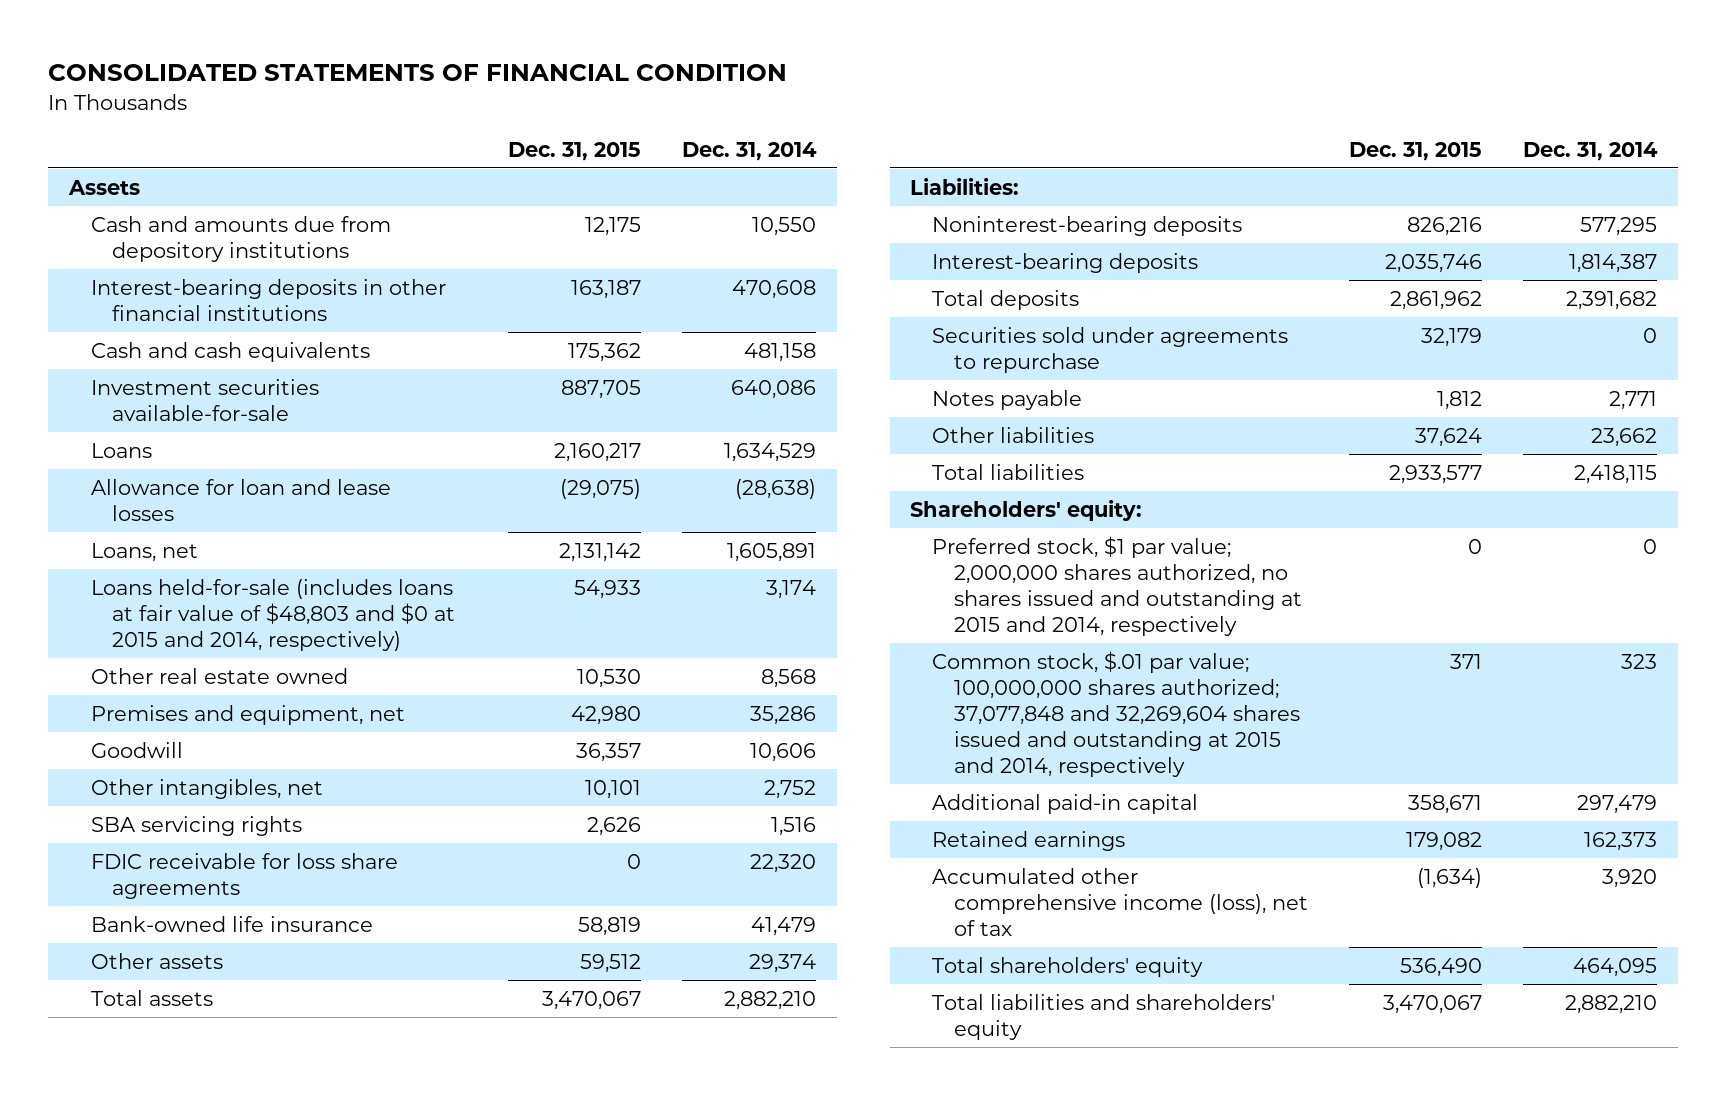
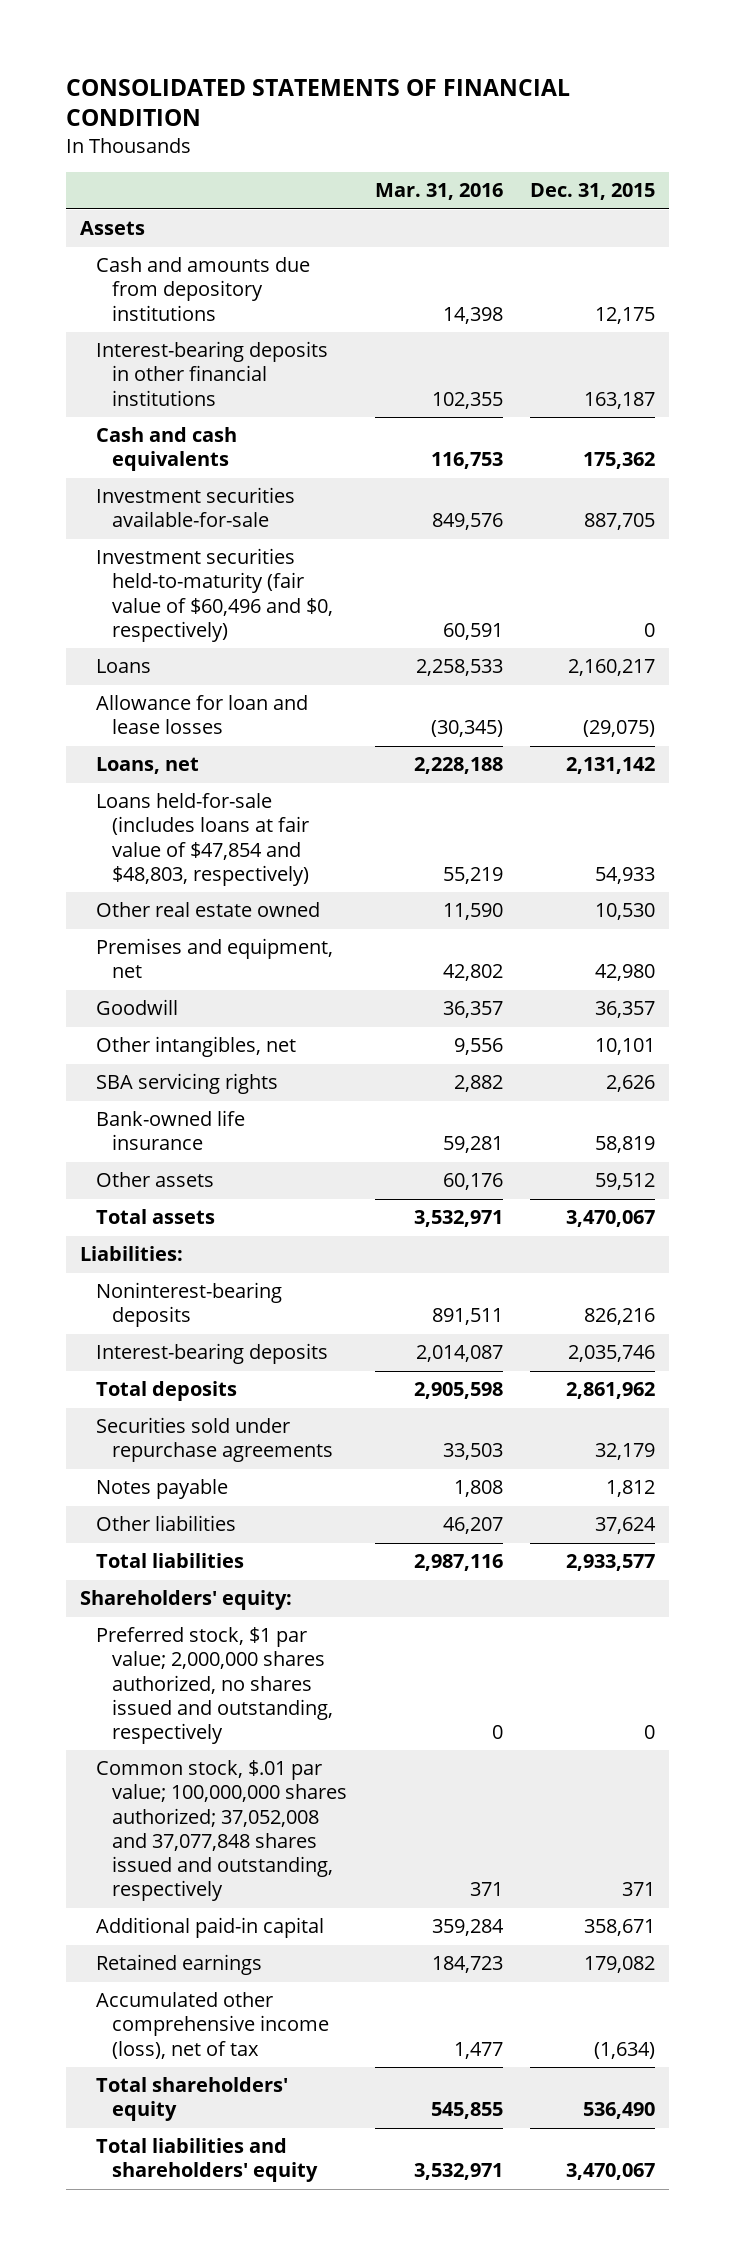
[681,141,817,161] Dec. 31, 2014 -> none
none -> [374,183,503,201] Mar. 31, 2016
none -> [96,548,334,642] Investment securities held-to-maturity (fair value of $60,496 and $0, respectively)
[90,578,456,652] Loans held-for-sale (includes loans at fair value of $48,803 and $0 at 2015 and 2014, respectively) -> [96,793,310,886] Loans held-for-sale (includes loans at fair value of $47,854 and $48,803, respectively)
[90,852,398,899] FDIC receivable for loss share agreements -> none
[931,326,1288,373] Securities sold under agreements to repurchase -> [96,1417,334,1463] Securities sold under repurchase agreements
[931,535,1302,637] Preferred stock, $1 par value; 2,000,000 shares authorized, no shares issued and outstanding at 2015 and 2014, respectively -> [96,1627,334,1745] Preferred stock, $1 par value; 2,000,000 shares authorized, no shares issued and outstanding, respectively
[931,650,1300,778] Common stock, $.01 par value; 100,000,000 shares authorized; 37,077,848 and 32,269,604 shares issued and outstanding at 2015 and 2014, respectively -> [96,1760,348,1902] Common stock, $.01 par value; 100,000,000 shares authorized; 37,052,008 and 37,077,848 shares issued and outstanding, respectively

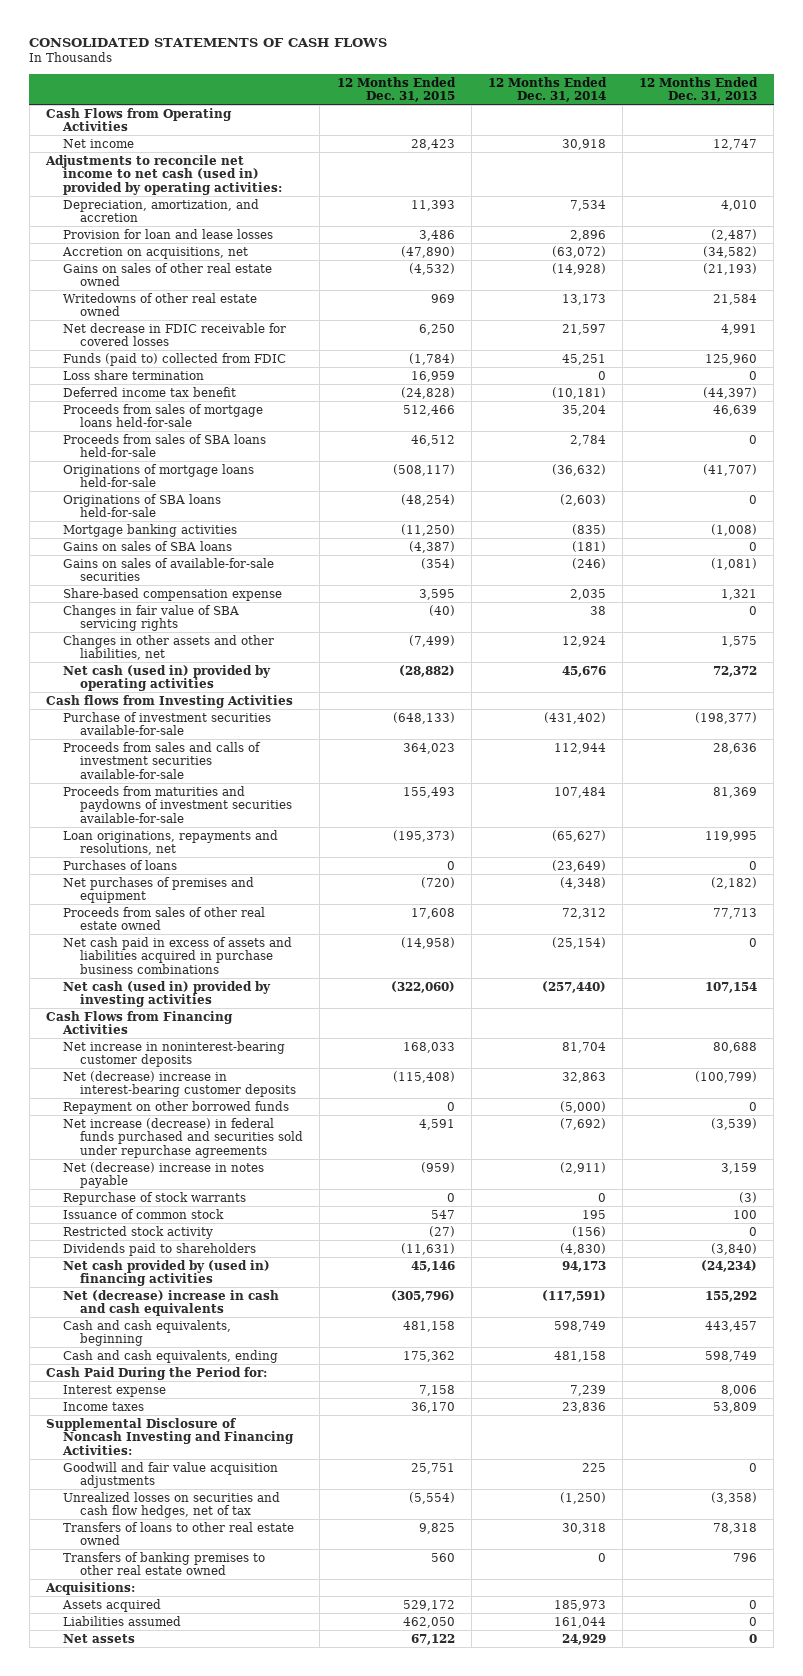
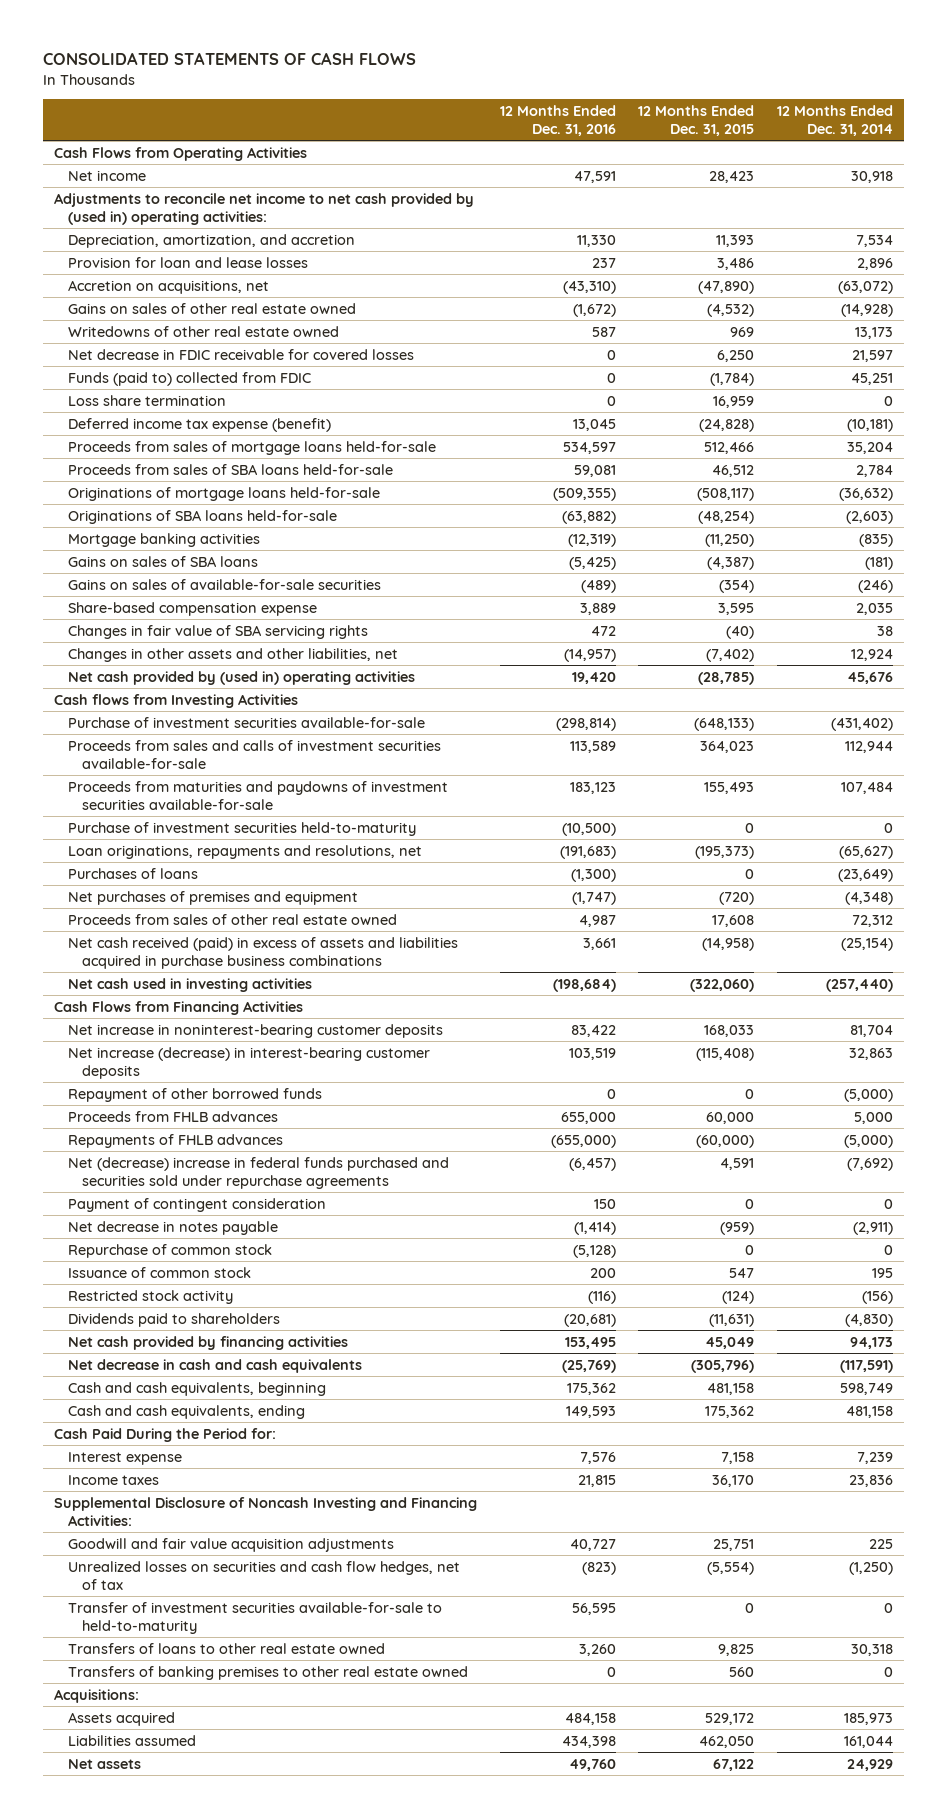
[639,76,759,103] 12 Months Ended Dec. 31, 2013 -> none
none -> [499,105,616,136] 12 Months Ended Dec. 31, 2016
[44,154,283,195] Adjustments to reconcile net income to net cash (used in) provided by operating activities: -> [53,192,474,225] Adjustments to reconcile net income to net cash provided by (used in) operating activities:
[63,386,237,397] Deferred income tax benefit -> [67,417,331,432] Deferred income tax expense (benefit)
[408,634,455,647] (7,499) -> [706,648,755,662] (7,402)
[63,664,272,692] Net cash (used in) provided by operating activities -> [67,670,415,685] Net cash provided by (used in) operating activities
[398,664,455,677] (28,882) -> [698,671,755,685] (28,785)
none -> [67,821,416,836] Purchase of investment securities held-to-maturity
[63,936,293,974] Net cash paid in excess of assets and liabilities acquired in purchase business combinations -> [67,936,458,969] Net cash received (paid) in excess of assets and liabilities acquired in purchase business combinations
[63,980,272,1008] Net cash (used in) provided by investing activities -> [67,977,312,992] Net cash used in investing activities
[63,1070,297,1098] Net (decrease) increase in interest-bearing customer deposits -> [67,1046,430,1079] Net increase (decrease) in interest-bearing customer deposits
[63,1100,290,1114] Repayment on other borrowed funds -> [67,1087,322,1102] Repayment of other borrowed funds
none -> [67,1110,278,1122] Proceeds from FHLB advances
none -> [67,1133,283,1148] Repayments of FHLB advances
[63,1117,304,1158] Net increase (decrease) in federal funds purchased and securities sold under repurchase agreements -> [67,1156,449,1189] Net (decrease) increase in federal funds purchased and securities sold under repurchase agreements
none -> [67,1197,326,1212] Payment of contingent consideration
[63,1161,265,1189] Net (decrease) increase in notes payable -> [67,1220,278,1235] Net decrease in notes payable
[63,1191,247,1205] Repurchase of stock warrants -> [67,1243,272,1258] Repurchase of common stock
[428,1225,455,1237] (27) -> [722,1290,755,1304] (124)
[63,1259,271,1287] Net cash provided by (used in) financing activities -> [67,1335,348,1350] Net cash provided by financing activities
[410,1260,455,1272] 45,146 -> [705,1336,755,1349] 45,049
[63,1289,280,1317] Net (decrease) increase in cash and cash equivalents -> [67,1358,362,1373] Net decrease in cash and cash equivalents
none -> [67,1601,442,1634] Transfer of investment securities available-for-sale to held-to-maturity

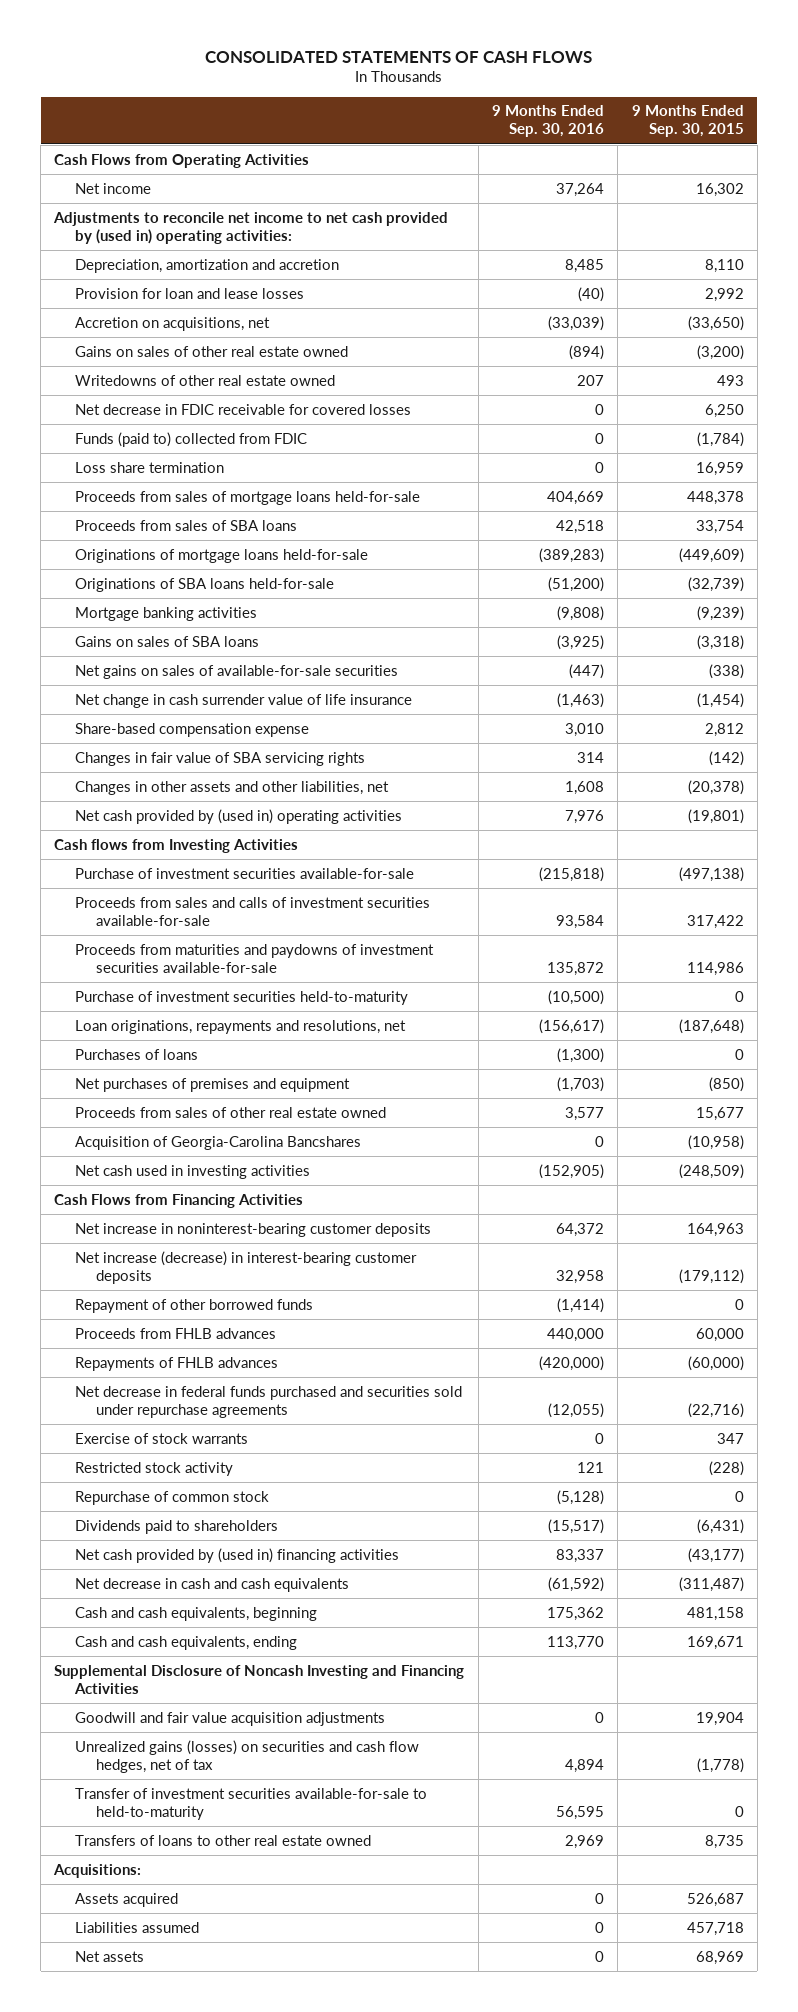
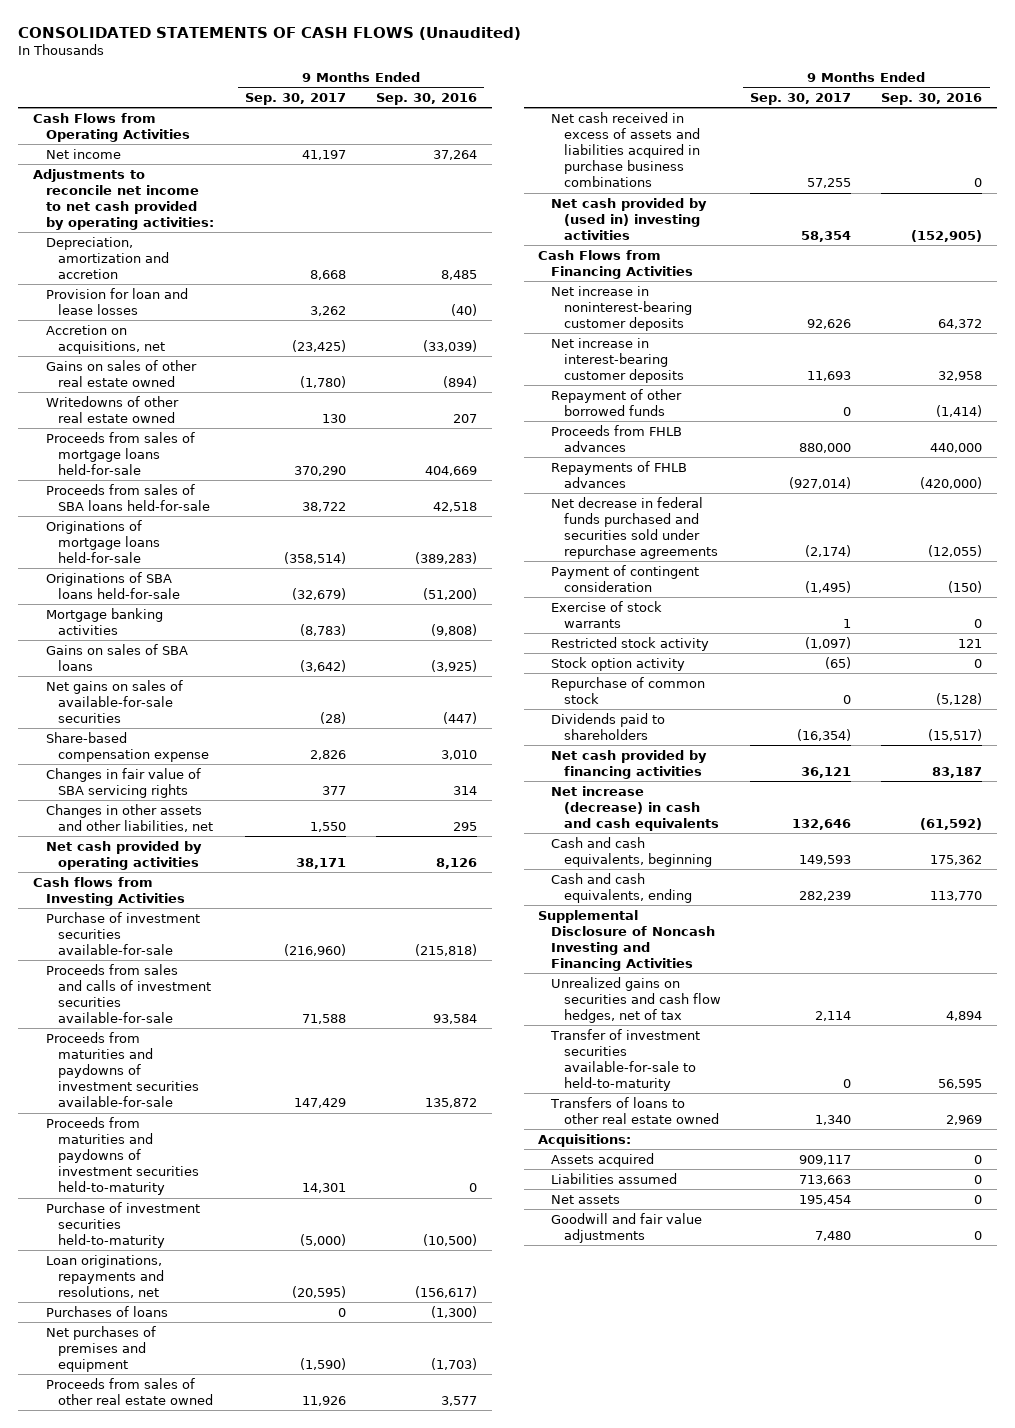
[205,50,593,63] CONSOLIDATED STATEMENTS OF CASH FLOWS -> [18,26,522,40] CONSOLIDATED STATEMENTS OF CASH FLOWS (Unaudited)
[631,105,744,138] 9 Months Ended Sep. 30, 2015 -> none
none -> [244,93,346,106] Sep. 30, 2017
[53,211,449,244] Adjustments to reconcile net income to net cash provided by (used in) operating activities: -> [33,168,214,231] Adjustments to reconcile net income to net cash provided by operating activities:
[74,403,411,415] Net decrease in FDIC receivable for covered losses -> none
[74,431,307,447] Funds (paid to) collected from FDIC -> none
[74,461,224,473] Loss share termination -> none
[74,519,297,531] Proceeds from sales of SBA loans -> [45,483,211,511] Proceeds from sales of SBA loans held-for-sale
[74,693,412,708] Net change in cash surrender value of life insurance -> none
[565,780,605,795] 1,608 -> [452,821,477,831] 295
[74,808,402,824] Net cash provided by (used in) operating activities -> [45,840,202,870] Net cash provided by operating activities
[565,809,605,824] 7,976 -> [435,857,477,869] 8,126
none -> [45,1116,200,1196] Proceeds from maturities and paydowns of investment securities held-to-maturity
[74,1135,361,1150] Acquisition of Georgia-Carolina Bancshares -> none
none -> [550,111,700,188] Net cash received in excess of assets and liabilities acquired in purchase business combinations
[74,1164,310,1179] Net cash used in investing activities -> [550,197,707,240] Net cash provided by (used in) investing activities
[74,1250,417,1284] Net increase (decrease) in interest-bearing customer deposits -> [550,337,684,383] Net increase in interest-bearing customer deposits
none -> [550,564,699,592] Payment of contingent consideration
none -> [550,656,685,671] Stock option activity
[74,1547,399,1563] Net cash provided by (used in) financing activities -> [550,749,707,779] Net cash provided by financing activities
[556,1548,605,1563] 83,337 -> [932,766,983,778] 83,187
[74,1577,349,1592] Net decrease in cash and cash equivalents -> [550,785,719,831] Net increase (decrease) in cash and cash equivalents
[74,1711,385,1726] Goodwill and fair value acquisition adjustments -> none
[74,1739,419,1773] Unrealized gains (losses) on securities and cash flow hedges, net of tax -> [550,976,721,1023] Unrealized gains on securities and cash flow hedges, net of tax
none -> [550,1212,702,1243] Goodwill and fair value adjustments

